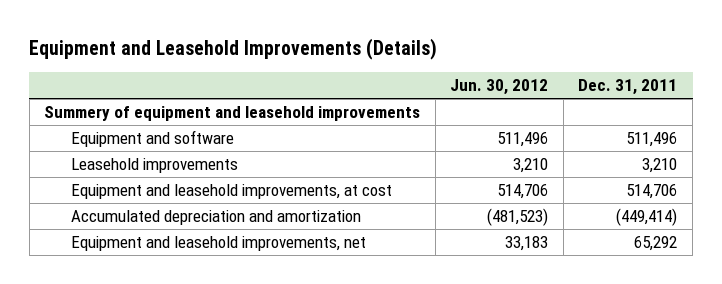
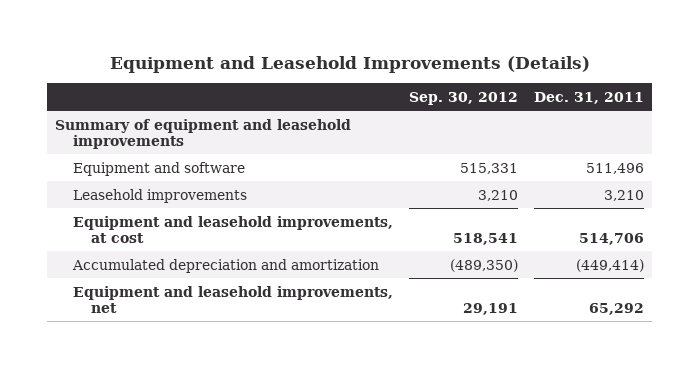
[450,79,549,96] Jun. 30, 2012 -> none
none -> [408,92,518,106] Sep. 30, 2012
[44,106,421,122] Summery of equipment and leasehold improvements -> [55,118,352,150] Summary of equipment and leasehold improvements

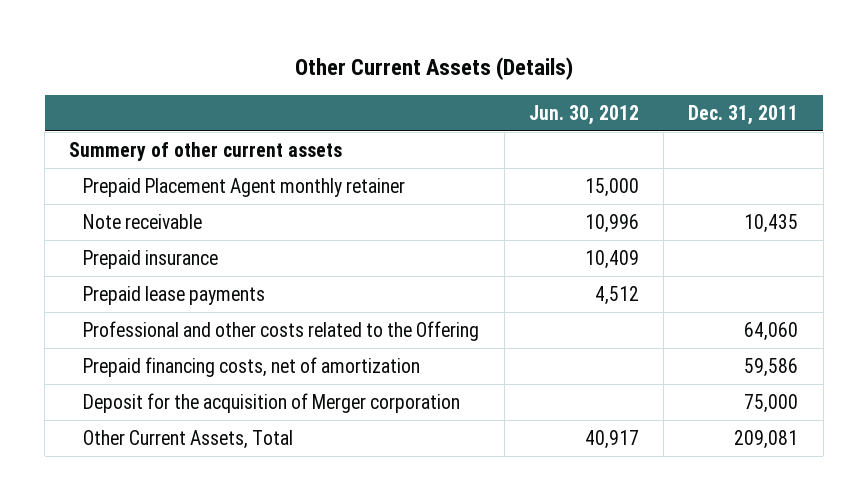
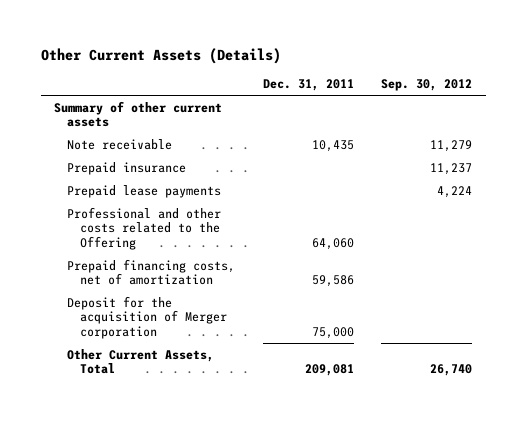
[528,104,639,125] Jun. 30, 2012 -> none
none -> [380,79,472,92] Sep. 30, 2012
[83,177,406,197] Prepaid Placement Agent monthly retainer -> none
[69,141,343,161] Summery of other current assets -> [54,100,223,128] Summary of other current assets

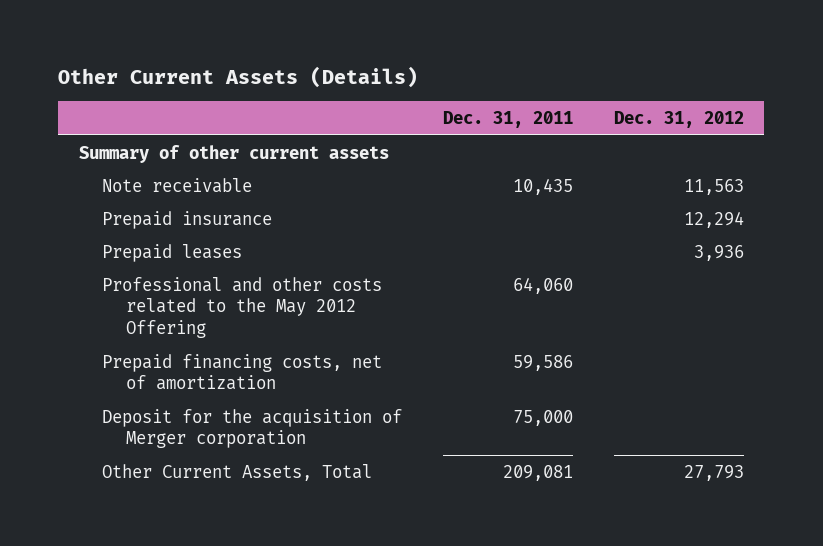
[380,79,472,92] Sep. 30, 2012 -> none
none -> [614,110,745,128] Dec. 31, 2012
[67,184,222,198] Prepaid lease payments -> [102,243,243,262] Prepaid leases
[67,206,222,250] Professional and other costs related to the Offering -> [102,276,383,339] Professional and other costs related to the May 2012 Offering

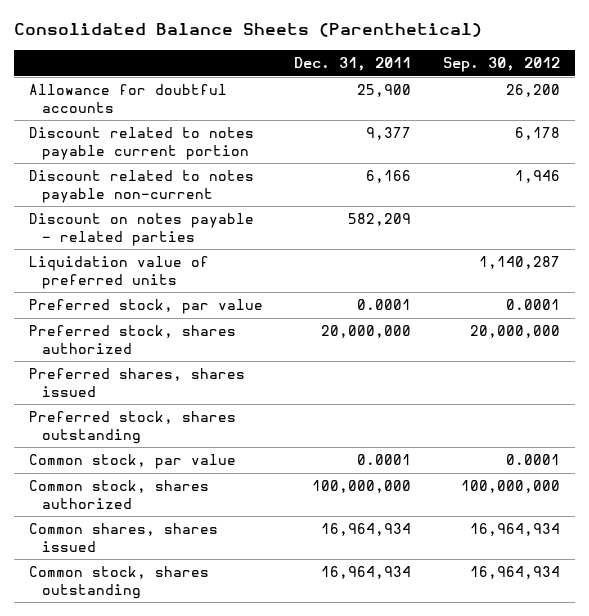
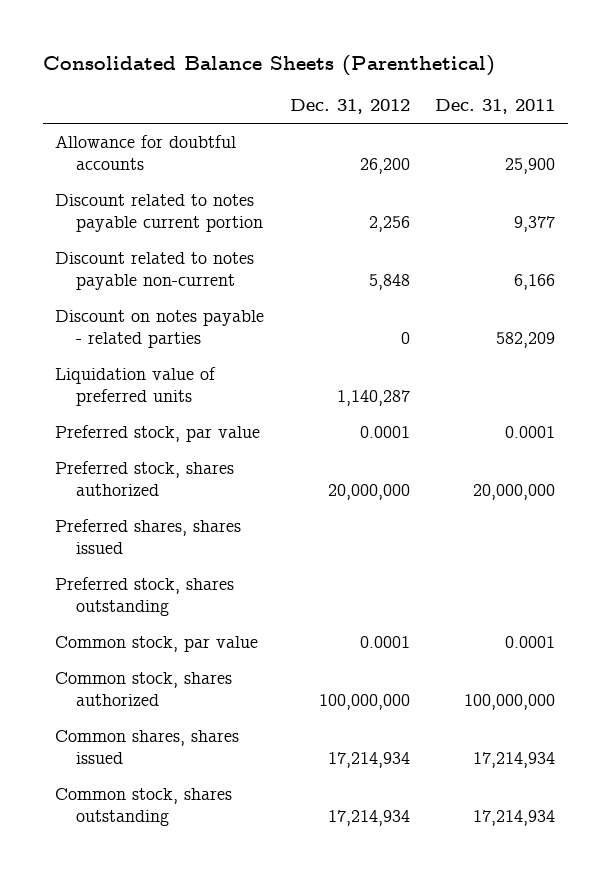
[442,56,560,72] Sep. 30, 2012 -> none
none -> [289,99,410,115] Dec. 31, 2012
[321,523,412,537] 16,964,934 -> [473,752,556,769] 17,214,934
[321,566,412,580] 16,964,934 -> [473,810,556,827] 17,214,934

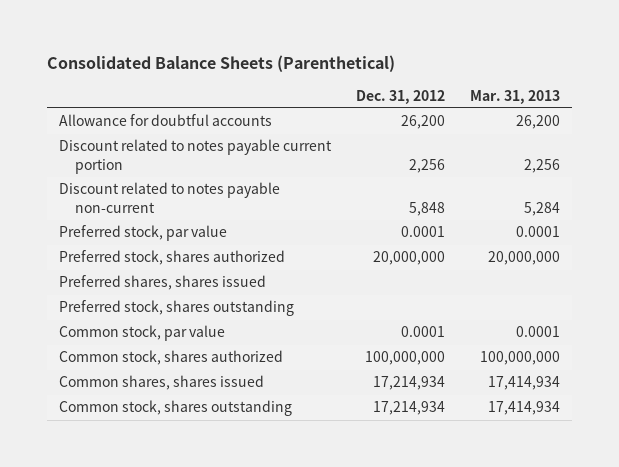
[435,99,556,115] Dec. 31, 2011 -> none
none -> [469,89,560,104] Mar. 31, 2013
[55,309,265,349] Discount on notes payable - related parties -> none
[55,366,217,407] Liquidation value of preferred units -> none

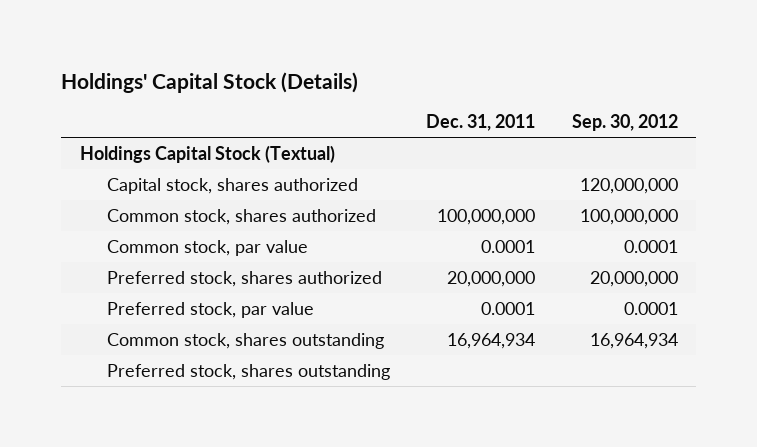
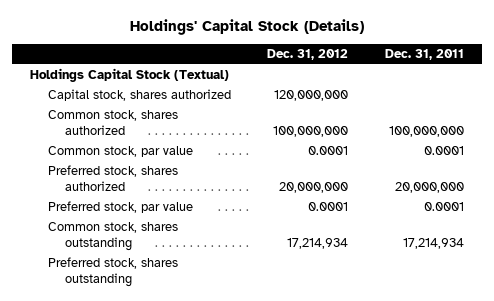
[571,114,678,132] Sep. 30, 2012 -> none
none -> [267,48,349,60] Dec. 31, 2012
[447,332,536,349] 16,964,934 -> [402,237,464,249] 17,214,934

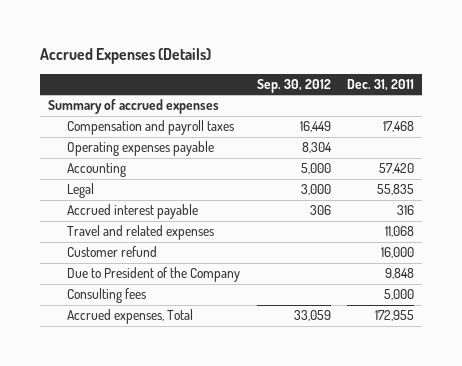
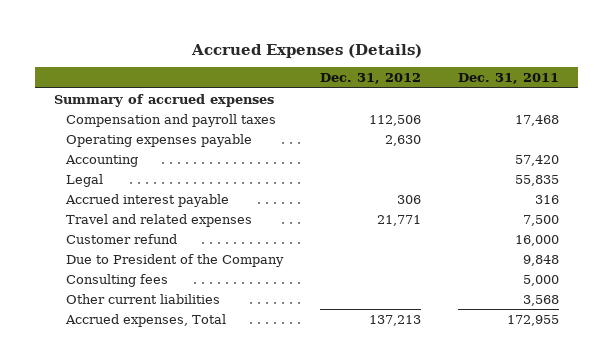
[256,78,331,93] Sep. 30, 2012 -> none
none -> [320,73,422,85] Dec. 31, 2012
[385,226,415,238] 11,068 -> [523,214,560,226] 7,500
none -> [65,293,220,304] Other current liabilities

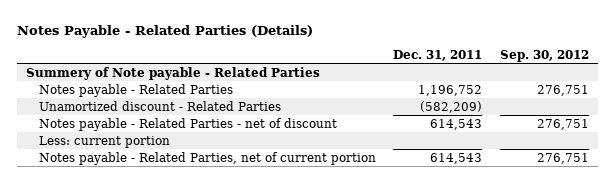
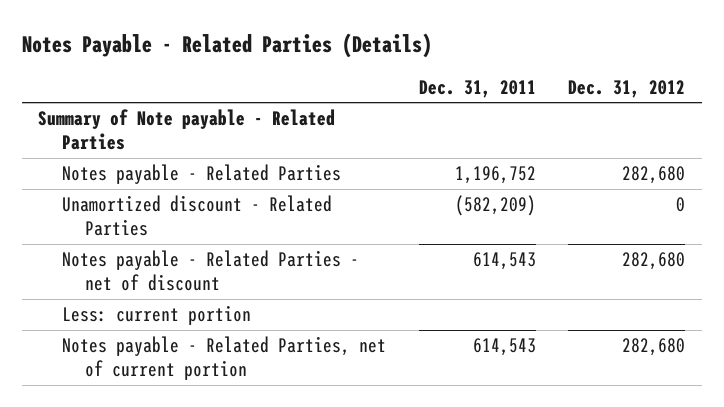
[500,50,590,63] Sep. 30, 2012 -> none
none -> [568,79,686,98] Dec. 31, 2012
[26,66,321,80] Summery of Note payable - Related Parties -> [38,109,336,151] Summary of Note payable - Related Parties

